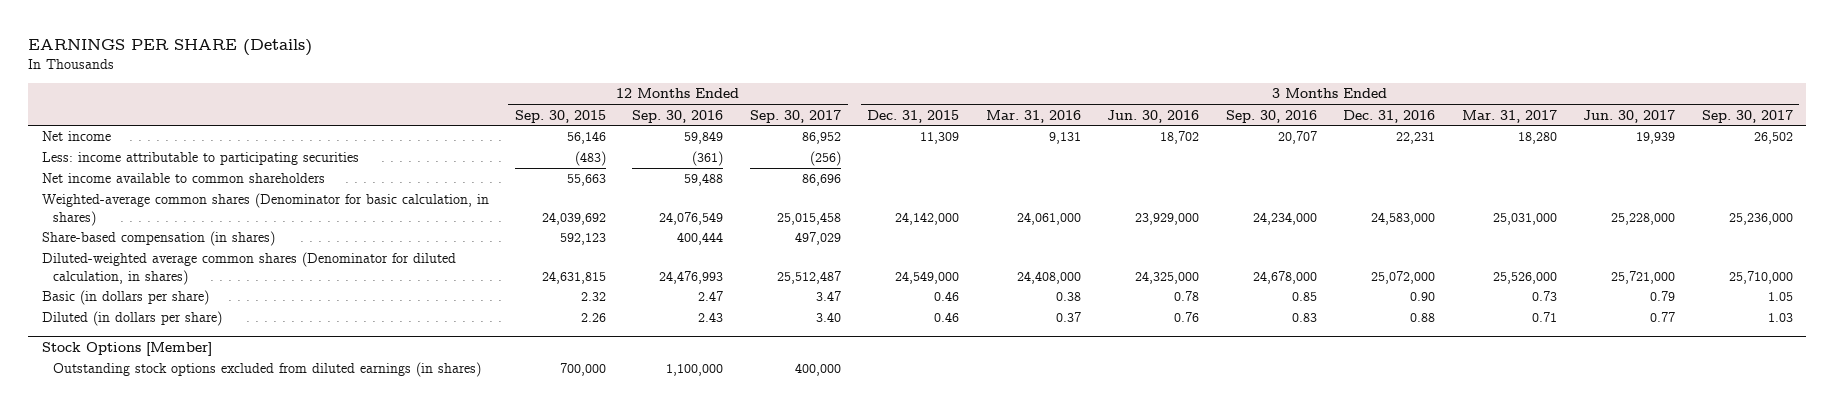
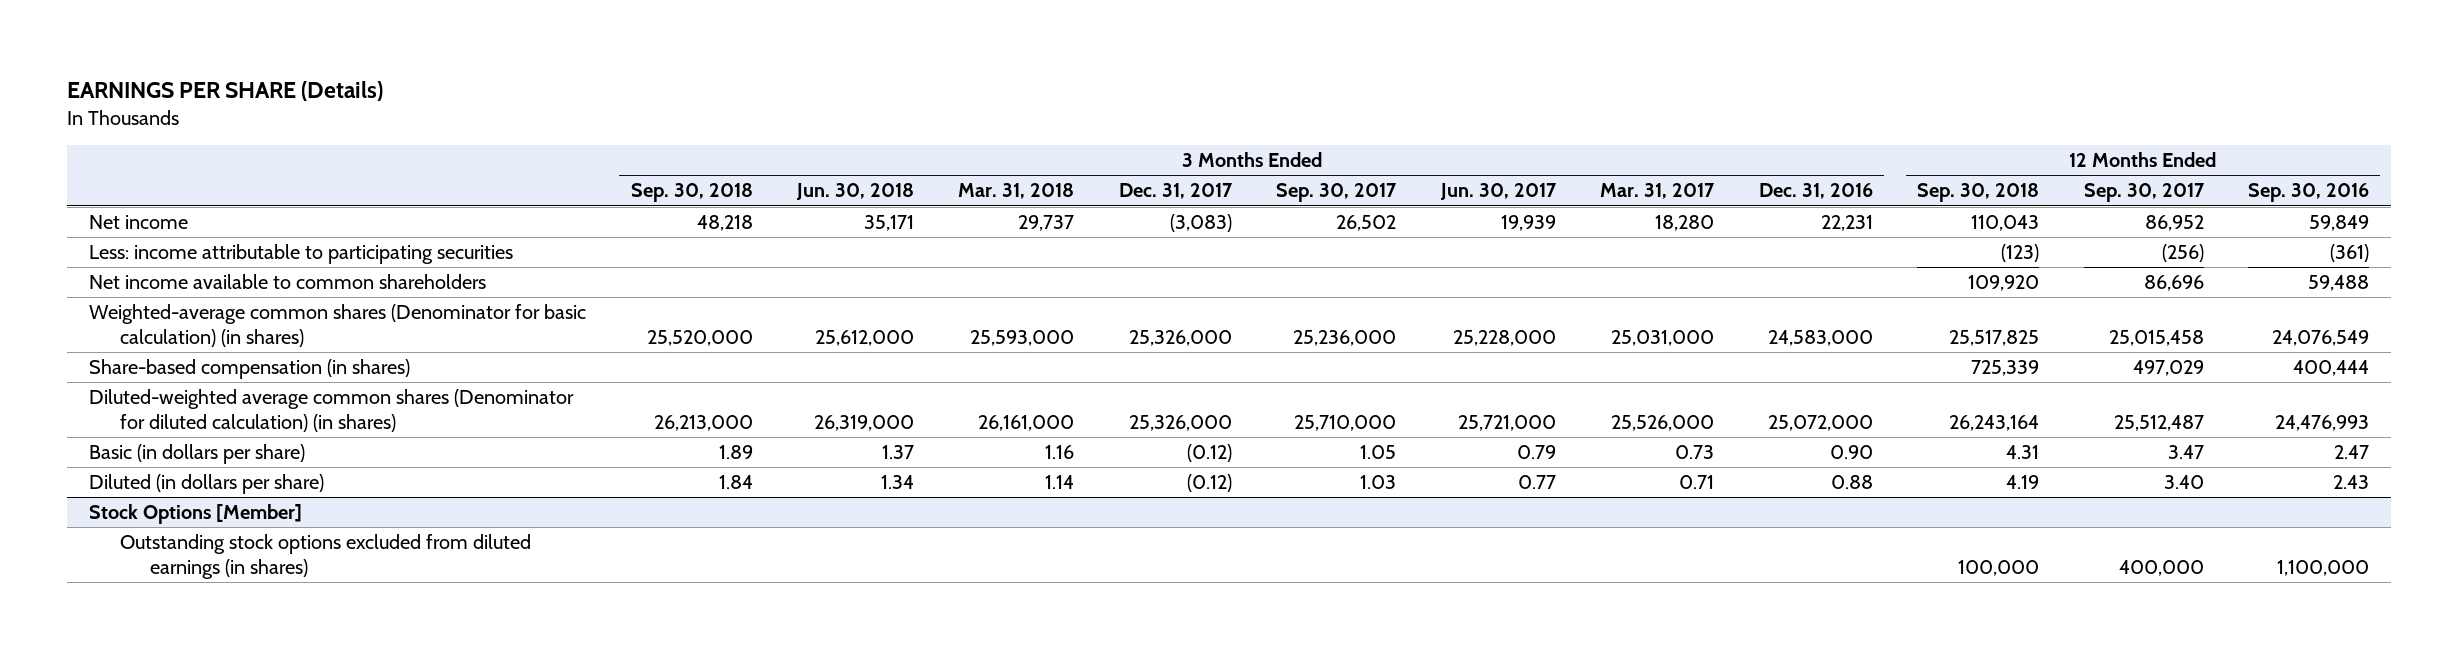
[514,109,606,123] Sep. 30, 2015 -> none
[867,109,960,123] Dec. 31, 2015 -> none
[985,109,1081,123] Mar. 31, 2016 -> none
[1107,109,1200,123] Jun. 30, 2016 -> none
[1225,109,1317,123] Sep. 30, 2016 -> none
none -> [630,183,753,203] Sep. 30, 2018
none -> [796,183,915,201] Jun. 30, 2018
none -> [958,183,1075,200] Mar. 31, 2018
none -> [1118,183,1233,200] Dec. 31, 2017
none -> [1917,183,2040,203] Sep. 30, 2018
[41,193,489,226] Weighted-average common shares (Denominator for basic calculation, in shares) -> [89,304,587,347] Weighted-average common shares (Denominator for basic calculation) (in shares)
[41,252,456,285] Diluted-weighted average common shares (Denominator for diluted calculation, in shares) -> [89,389,575,432] Diluted-weighted average common shares (Denominator for diluted calculation) (in shares)

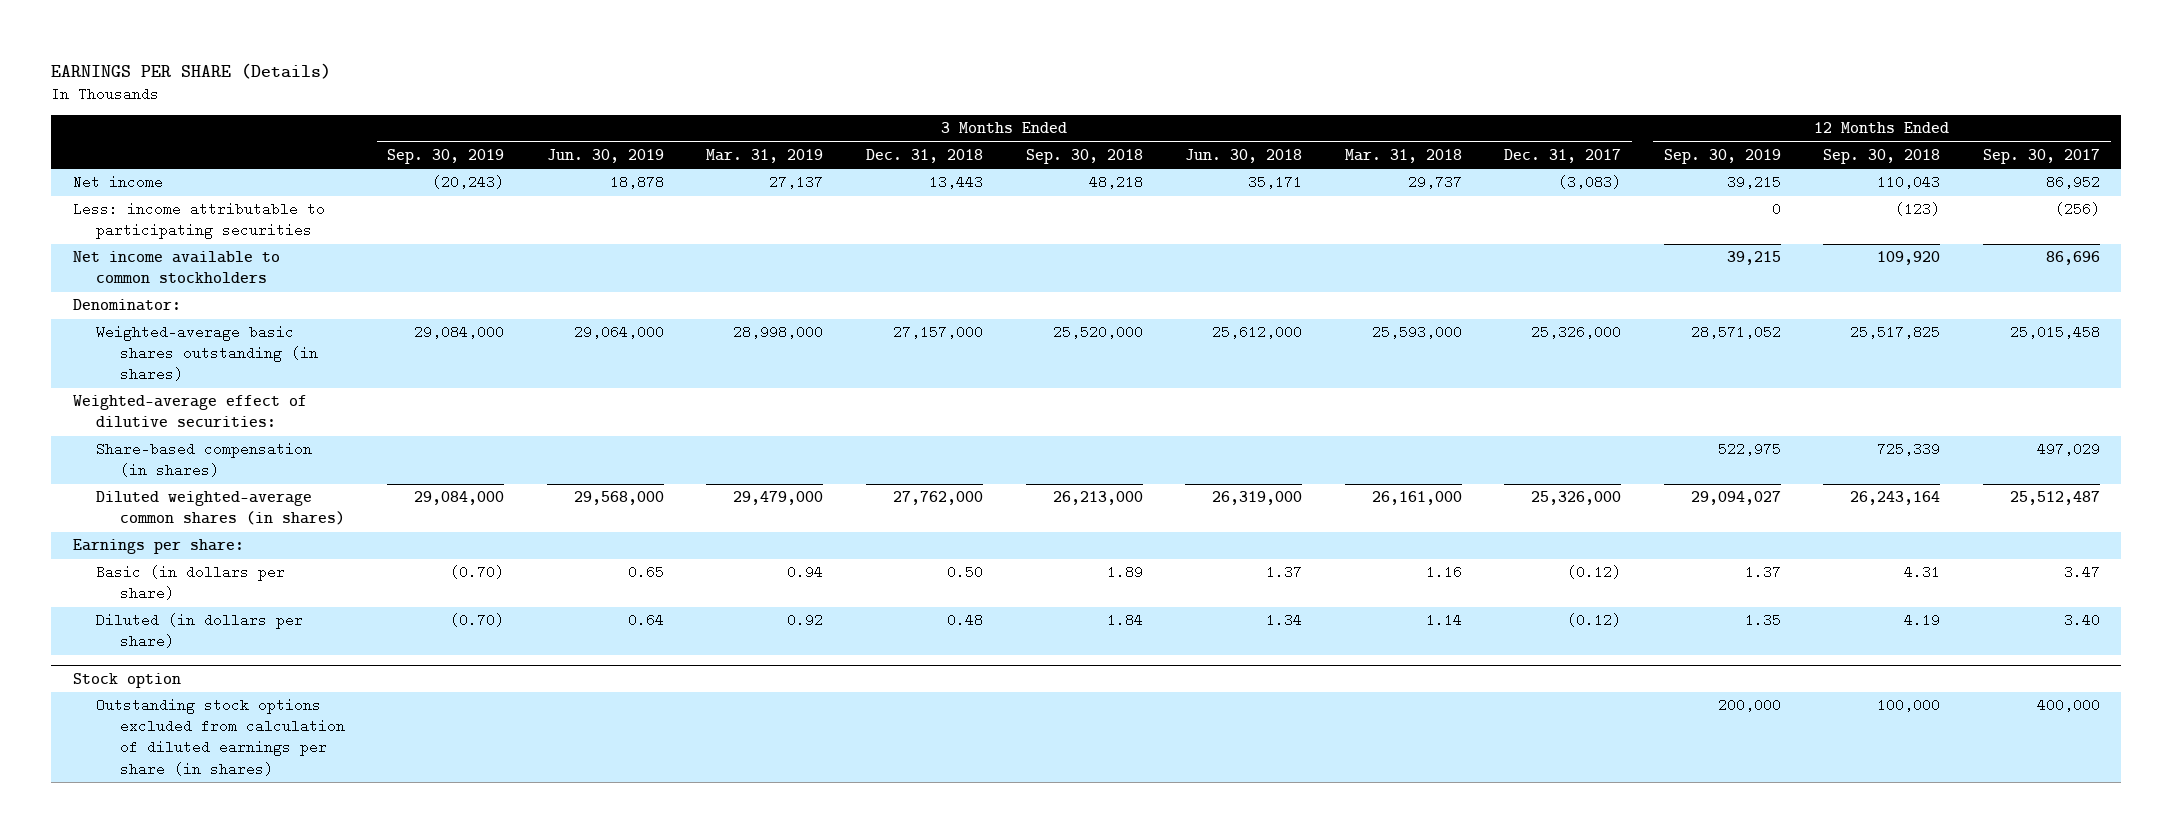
[1276,183,1398,203] Sep. 30, 2017 -> none
[1439,183,1557,201] Jun. 30, 2017 -> none
[1600,183,1716,200] Mar. 31, 2017 -> none
[1758,183,1873,200] Dec. 31, 2016 -> none
[2247,183,2369,203] Sep. 30, 2016 -> none
none -> [387,148,505,164] Sep. 30, 2019
none -> [546,148,664,163] Jun. 30, 2019
none -> [706,148,824,163] Mar. 31, 2019
none -> [865,148,983,163] Dec. 31, 2018
none -> [1663,148,1781,164] Sep. 30, 2019
[89,274,487,290] Net income available to common shareholders -> [72,251,280,284] Net income available to common stockholders
none -> [72,299,181,312] Denominator:
[89,304,587,347] Weighted-average common shares (Denominator for basic calculation) (in shares) -> [96,325,318,382] Weighted-average basic shares outstanding (in shares)
none -> [72,395,307,428] Weighted-average effect of dilutive securities:
[89,389,575,432] Diluted-weighted average common shares (Denominator for diluted calculation) (in shares) -> [96,491,345,526] Diluted weighted-average common shares (in shares)
none -> [72,539,244,555] Earnings per share:
[89,504,303,525] Stock Options [Member] -> [72,672,181,688] Stock option
[119,534,531,579] Outstanding stock options excluded from diluted earnings (in shares) -> [96,698,345,776] Outstanding stock options excluded from calculation of diluted earnings per share (in shares)

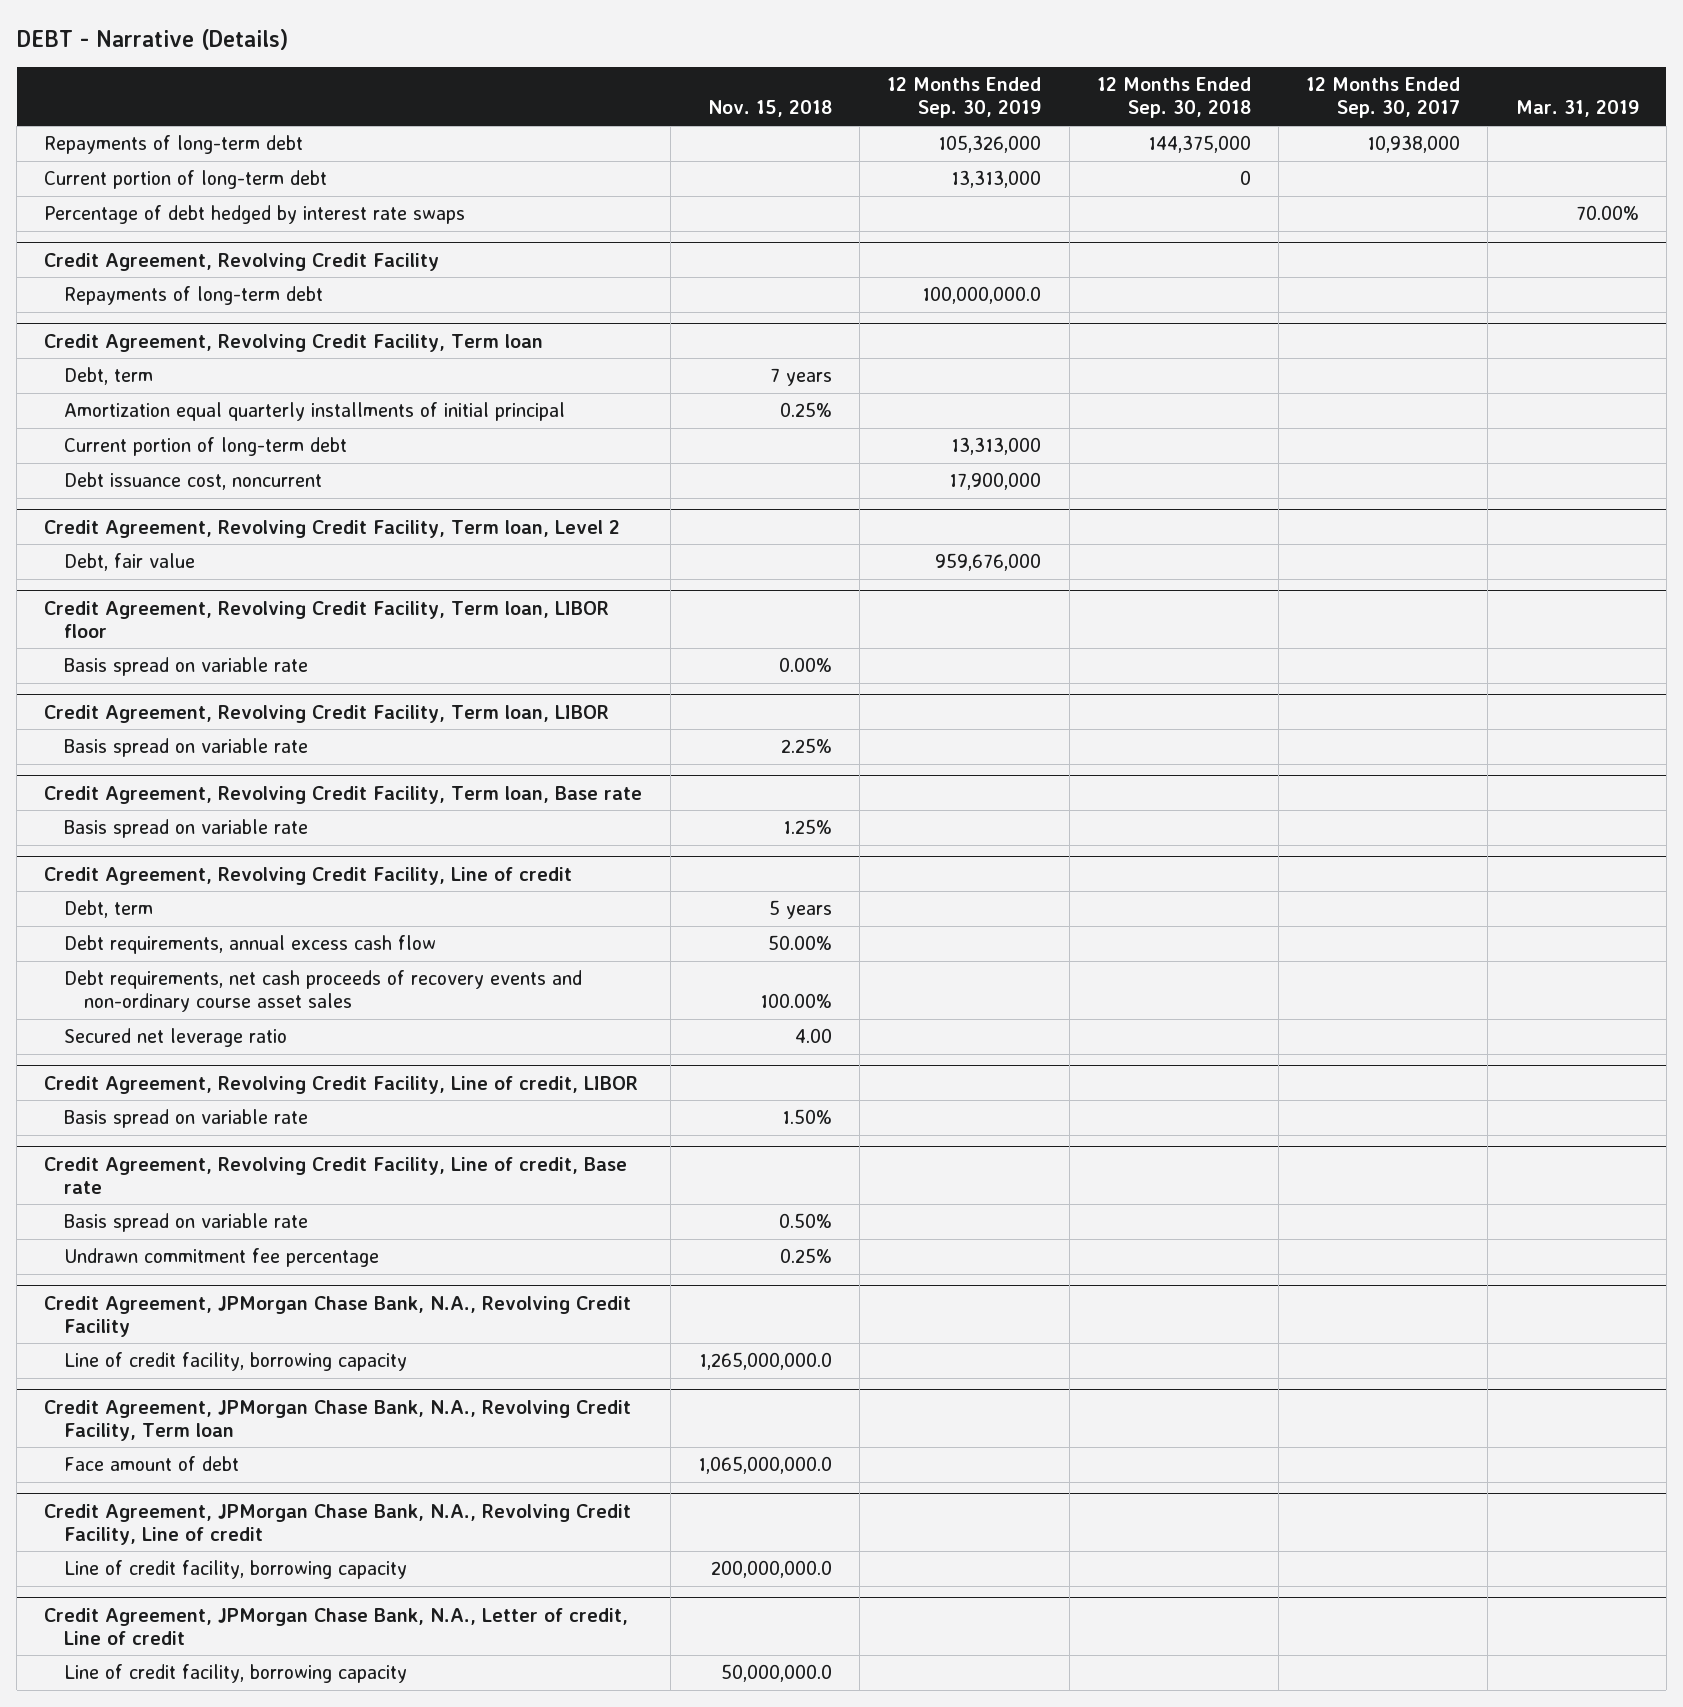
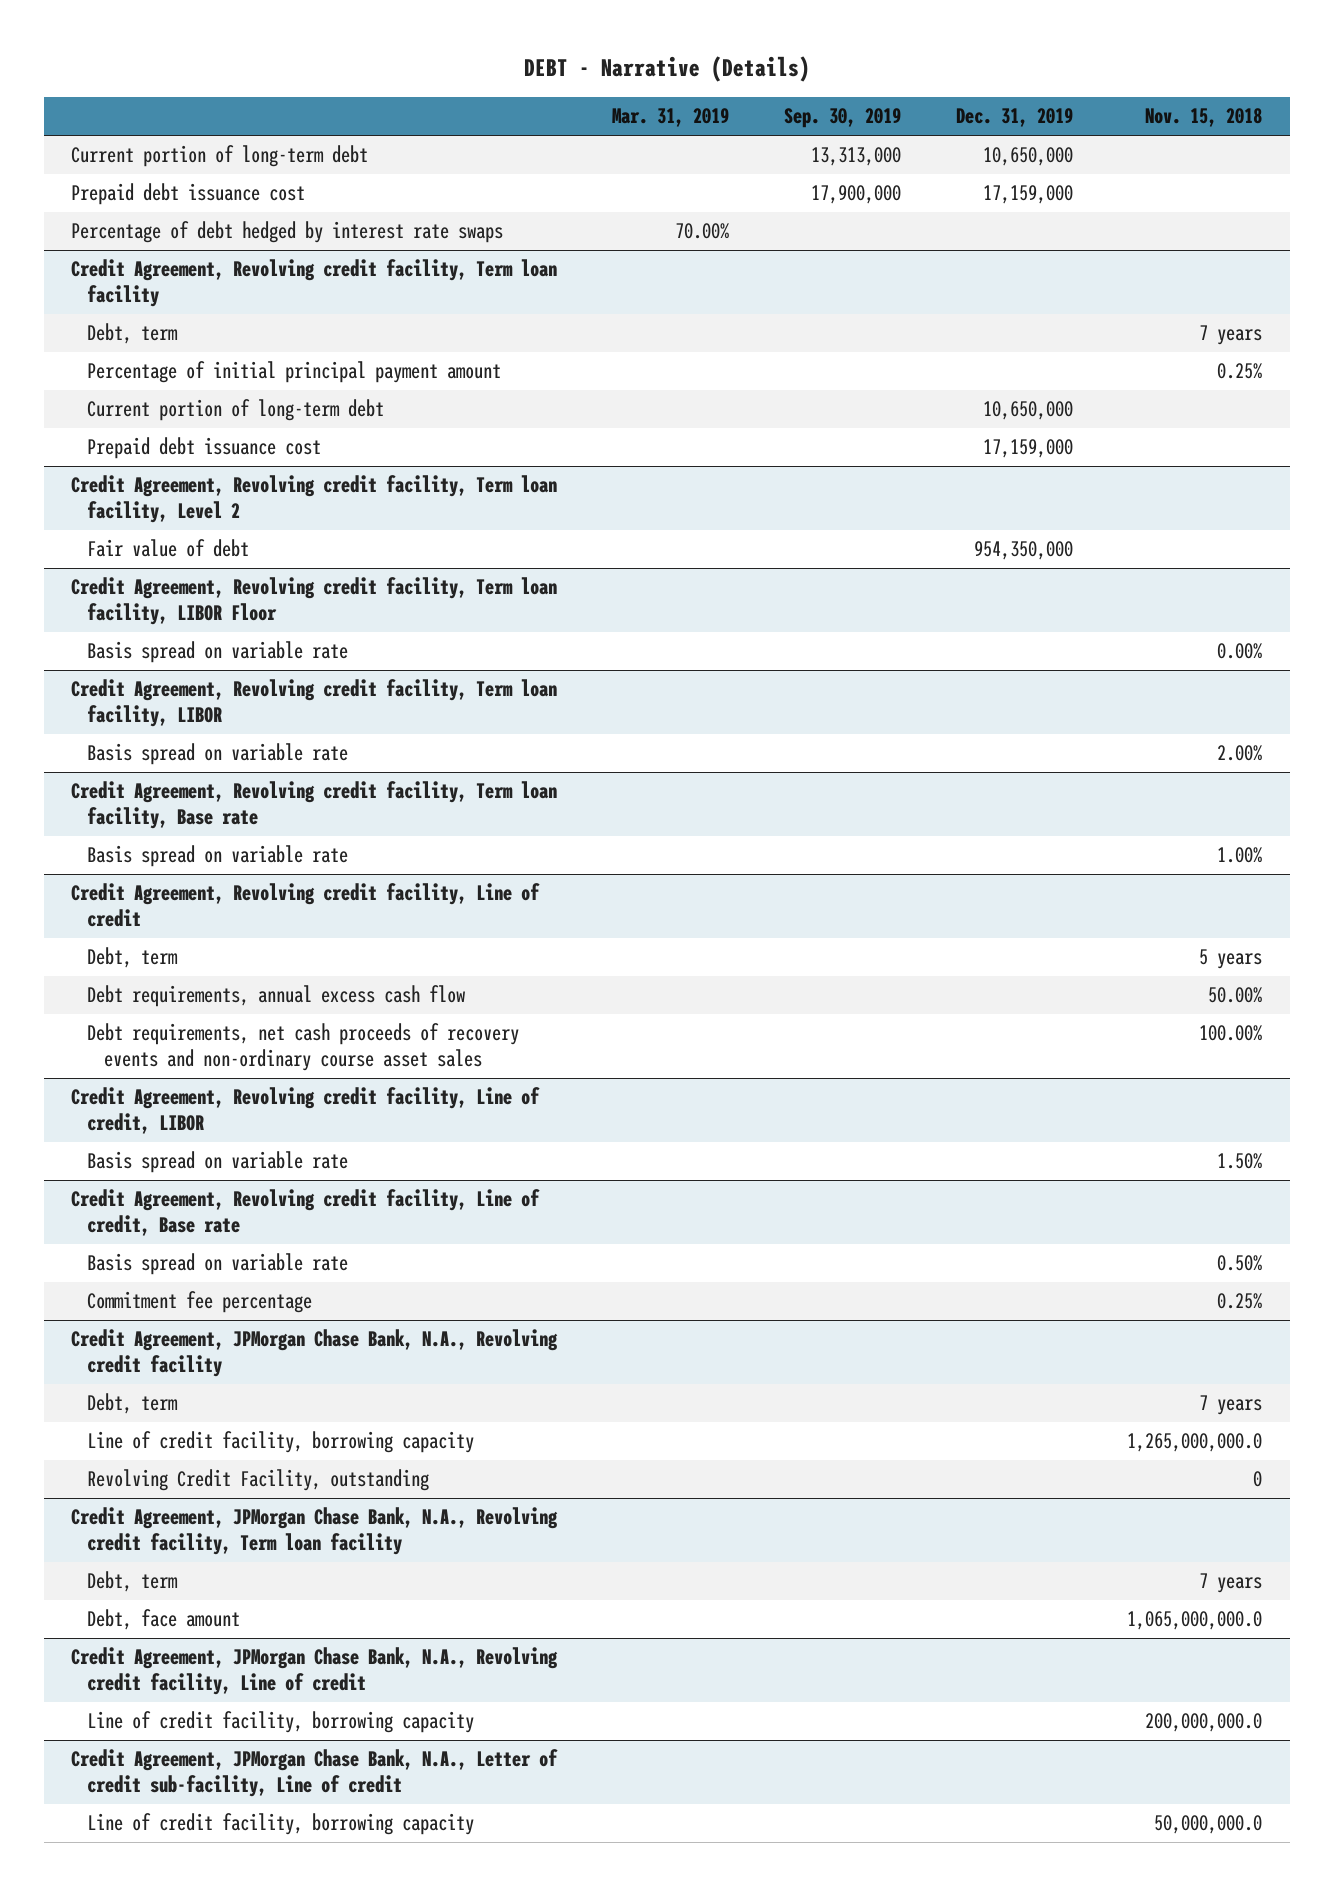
[887,77,1042,119] 12 Months Ended Sep. 30, 2019 -> none
[1096,77,1251,119] 12 Months Ended Sep. 30, 2018 -> none
[1306,77,1461,119] 12 Months Ended Sep. 30, 2017 -> none
none -> [783,108,901,129] Sep. 30, 2019
none -> [955,108,1073,128] Dec. 31, 2019
[44,135,304,155] Repayments of long-term debt -> none
none -> [71,183,306,206] Prepaid debt issuance cost
[44,252,440,271] Credit Agreement, Revolving Credit Facility -> none
[64,286,324,306] Repayments of long-term debt -> none
[44,333,544,352] Credit Agreement, Revolving Credit Facility, Term loan -> [71,259,558,308] Credit Agreement, Revolving credit facility, Term loan facility
[64,402,566,422] Amortization equal quarterly installments of initial principal -> [87,361,502,384] Percentage of initial principal payment amount
[64,472,323,491] Debt issuance cost, noncurrent -> [87,437,322,460] Prepaid debt issuance cost
[44,519,621,538] Credit Agreement, Revolving Credit Facility, Term loan, Level 2 -> [71,475,558,524] Credit Agreement, Revolving credit facility, Term loan facility, Level 2
[64,553,196,572] Debt, fair value -> [87,539,250,558] Fair value of debt
[44,600,610,638] Credit Agreement, Revolving Credit Facility, Term loan, LIBOR floor -> [71,577,558,626] Credit Agreement, Revolving credit facility, Term loan facility, LIBOR Floor
[44,704,610,723] Credit Agreement, Revolving Credit Facility, Term loan, LIBOR -> [71,679,558,728] Credit Agreement, Revolving credit facility, Term loan facility, LIBOR
[780,738,832,754] 2.25% -> [1217,745,1263,762] 2.00%
[44,785,643,804] Credit Agreement, Revolving Credit Facility, Term loan, Base rate -> [71,781,558,830] Credit Agreement, Revolving credit facility, Term loan facility, Base rate
[782,819,832,835] 1.25% -> [1217,847,1263,864] 1.00%
[44,866,573,885] Credit Agreement, Revolving Credit Facility, Line of credit -> [71,883,541,928] Credit Agreement, Revolving credit facility, Line of credit
[64,1028,288,1048] Secured net leverage ratio -> none
[44,1075,639,1094] Credit Agreement, Revolving Credit Facility, Line of credit, LIBOR -> [71,1087,541,1135] Credit Agreement, Revolving credit facility, Line of credit, LIBOR
[44,1156,628,1194] Credit Agreement, Revolving Credit Facility, Line of credit, Base rate -> [71,1189,541,1237] Credit Agreement, Revolving credit facility, Line of credit, Base rate
[64,1248,380,1268] Undrawn commitment fee percentage -> [87,1291,313,1314] Commitment fee percentage
[44,1295,632,1337] Credit Agreement, JPMorgan Chase Bank, N.A., Revolving Credit Facility -> [71,1329,559,1378] Credit Agreement, JPMorgan Chase Bank, N.A., Revolving credit facility
none -> [87,1393,179,1415] Debt, term
none -> [87,1469,430,1492] Revolving Credit Facility, outstanding
[44,1399,632,1441] Credit Agreement, JPMorgan Chase Bank, N.A., Revolving Credit Facility, Term loan -> [71,1507,559,1556] Credit Agreement, JPMorgan Chase Bank, N.A., Revolving credit facility, Term loan facility
none -> [87,1571,179,1593] Debt, term
[64,1456,240,1472] Face amount of debt -> [87,1609,241,1631] Debt, face amount
[44,1503,632,1545] Credit Agreement, JPMorgan Chase Bank, N.A., Revolving Credit Facility, Line of credit -> [71,1647,559,1696] Credit Agreement, JPMorgan Chase Bank, N.A., Revolving credit facility, Line of credit
[44,1607,629,1645] Credit Agreement, JPMorgan Chase Bank, N.A., Letter of credit, Line of credit -> [71,1749,559,1798] Credit Agreement, JPMorgan Chase Bank, N.A., Letter of credit sub-facility, Line of credit

